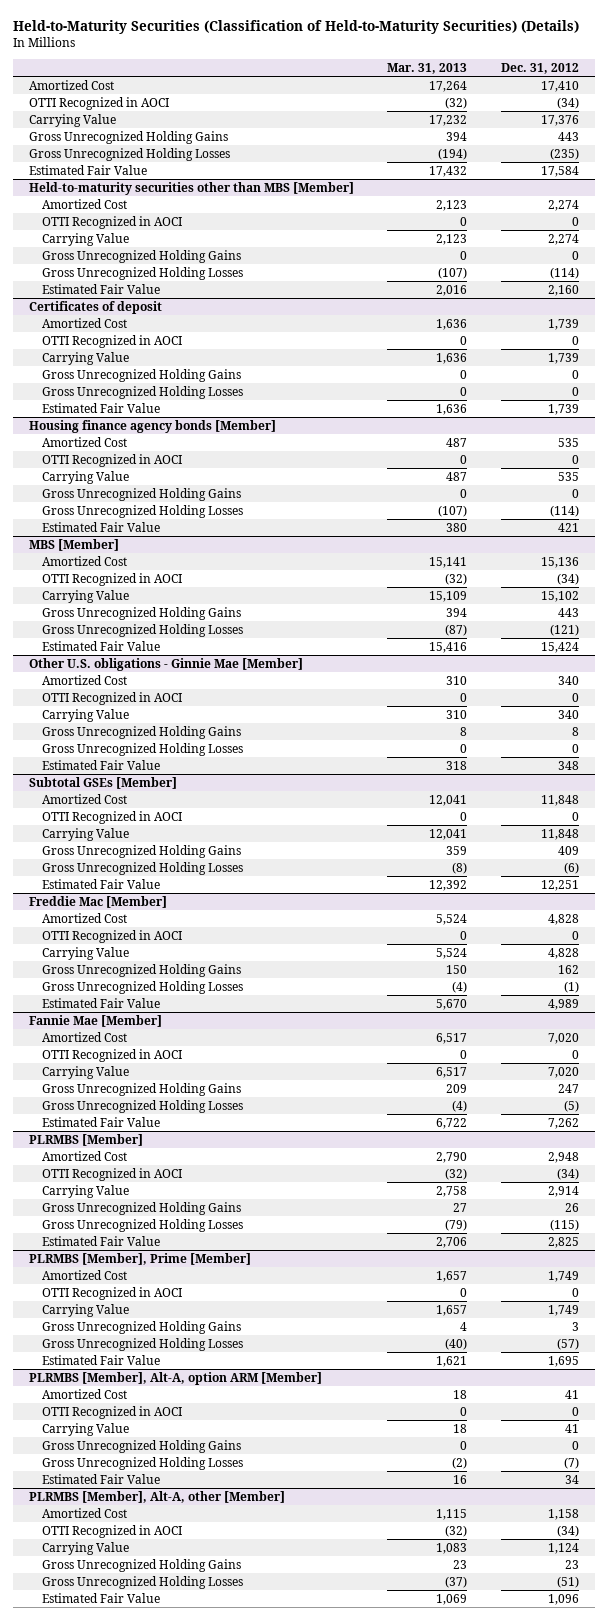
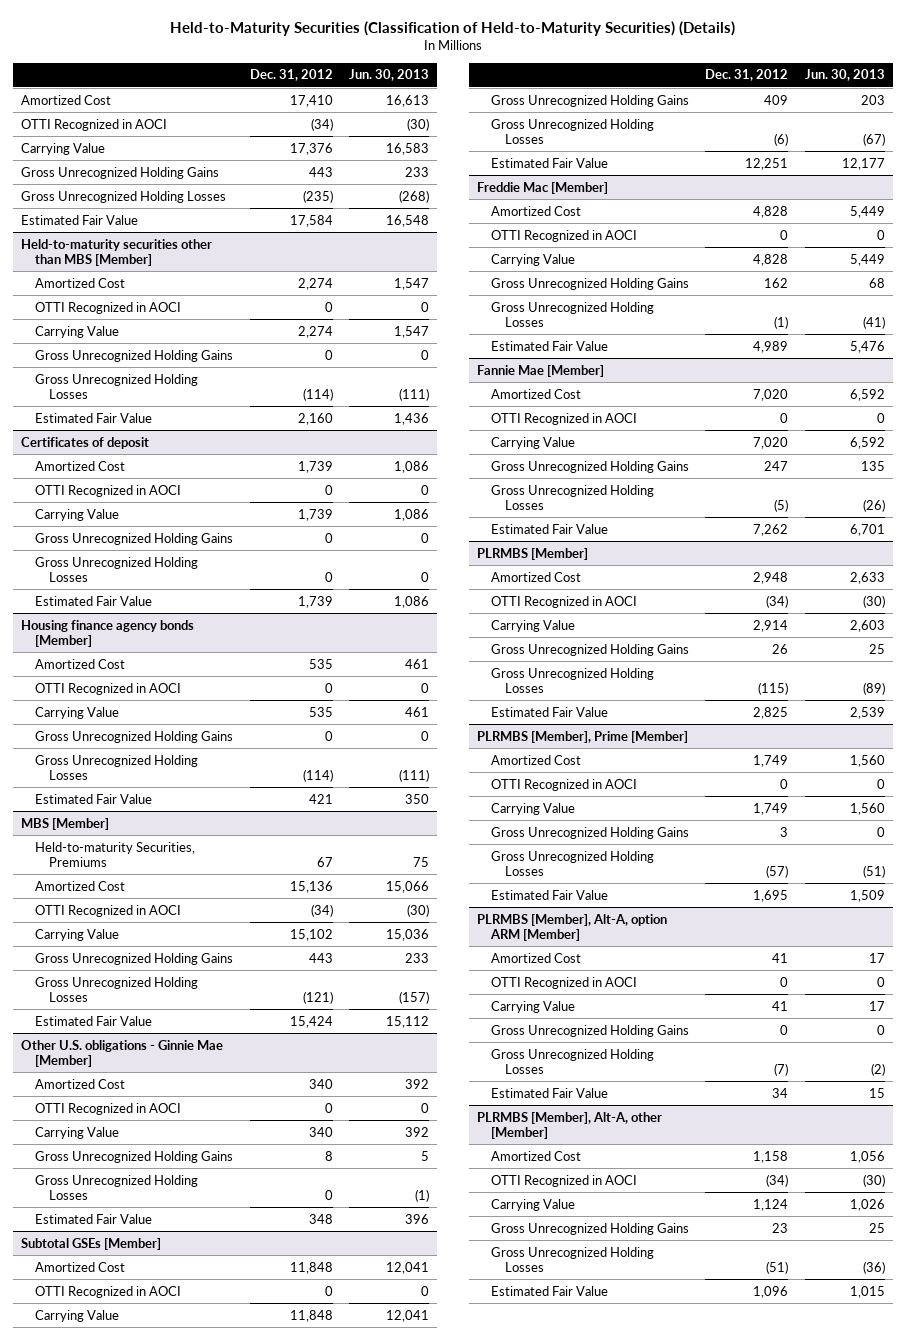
[387,62,468,74] Mar. 31, 2013 -> none
none -> [348,69,429,82] Jun. 30, 2013
none -> [35,841,196,867] Held-to-maturity Securities, Premiums

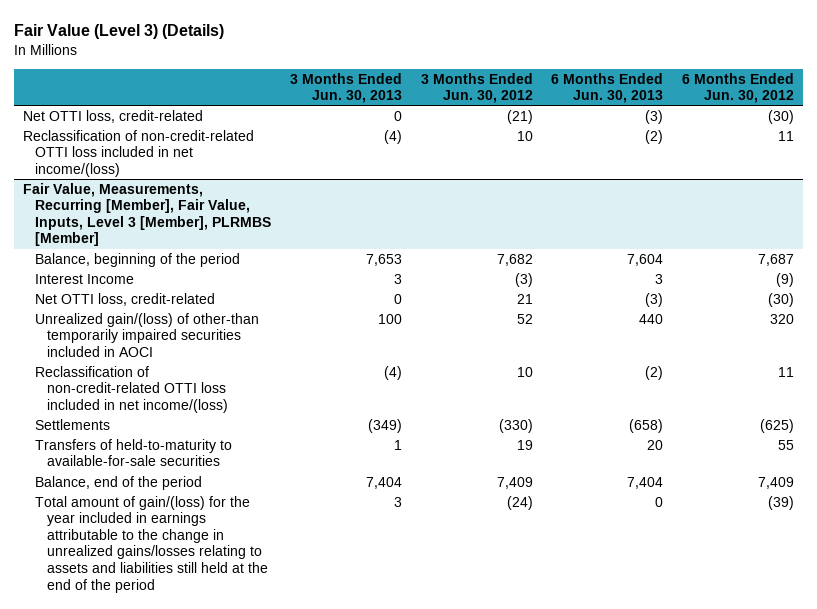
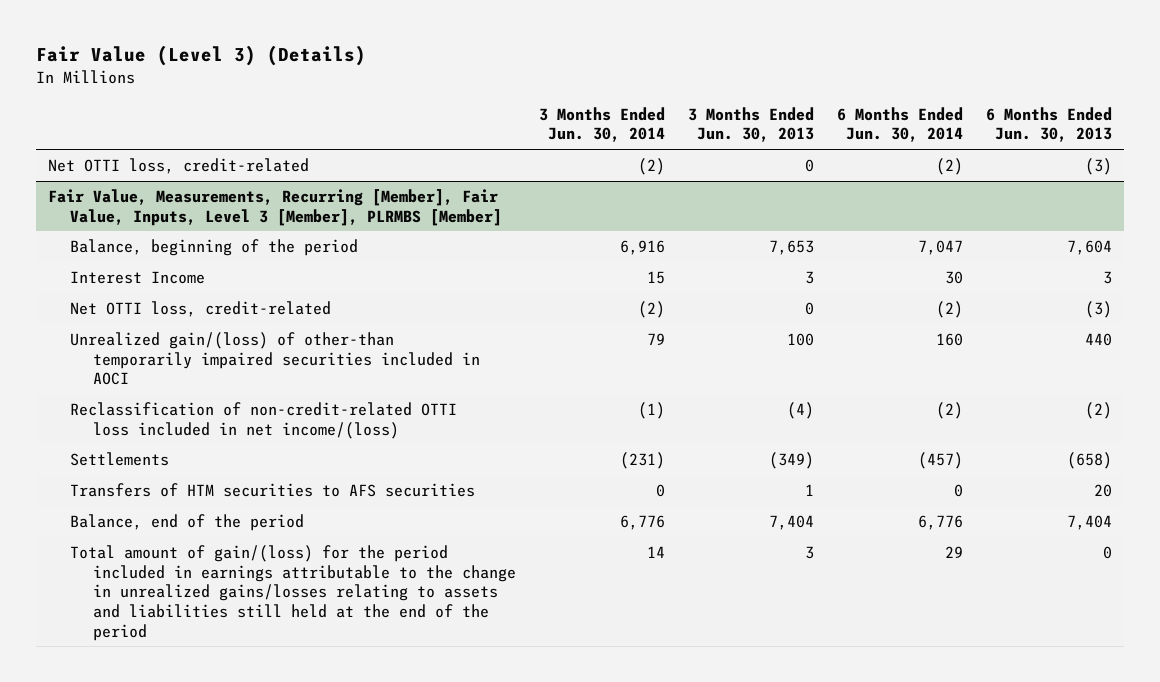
[420,72,533,104] 3 Months Ended Jun. 30, 2012 -> none
[681,72,794,104] 6 Months Ended Jun. 30, 2012 -> none
none -> [538,106,665,143] 3 Months Ended Jun. 30, 2014
none -> [837,106,964,143] 6 Months Ended Jun. 30, 2014
[23,129,255,177] Reclassification of non-credit-related OTTI loss included in net income/(loss) -> none
[35,438,233,467] Transfers of held-to-maturity to available-for-sale securities -> [70,482,476,497] Transfers of HTM securities to AFS securities
[35,495,269,593] Total amount of gain/(loss) for the year included in earnings attributable to the change in unrealized gains/losses relating to assets and liabilities still held at the end of the period -> [70,544,516,641] Total amount of gain/(loss) for the period included in earnings attributable to the change in unrealized gains/losses relating to assets and liabilities still held at the end of the period

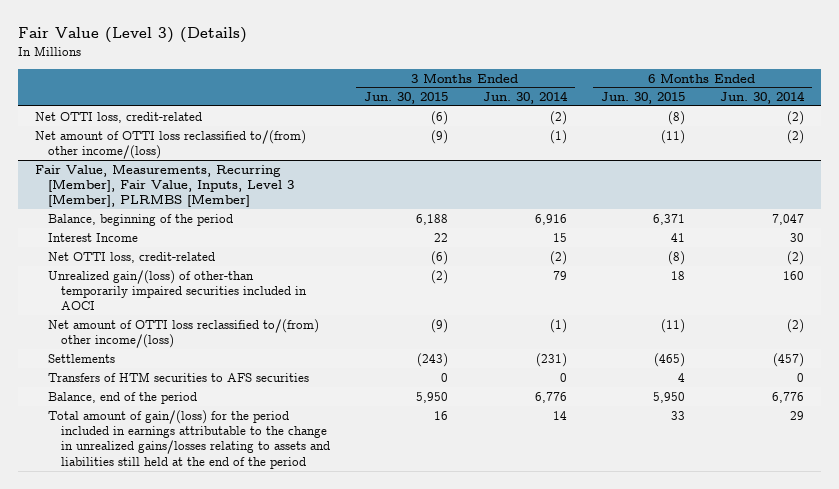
[688,106,815,143] 3 Months Ended Jun. 30, 2013 -> none
[986,106,1113,143] 6 Months Ended Jun. 30, 2013 -> none
none -> [364,92,449,105] Jun. 30, 2015
none -> [601,92,686,105] Jun. 30, 2015
none -> [34,129,306,160] Net amount of OTTI loss reclassified to/(from) other income/(loss)
[70,401,458,439] Reclassification of non-credit-related OTTI loss included in net income/(loss) -> none
none -> [47,318,319,349] Net amount of OTTI loss reclassified to/(from) other income/(loss)

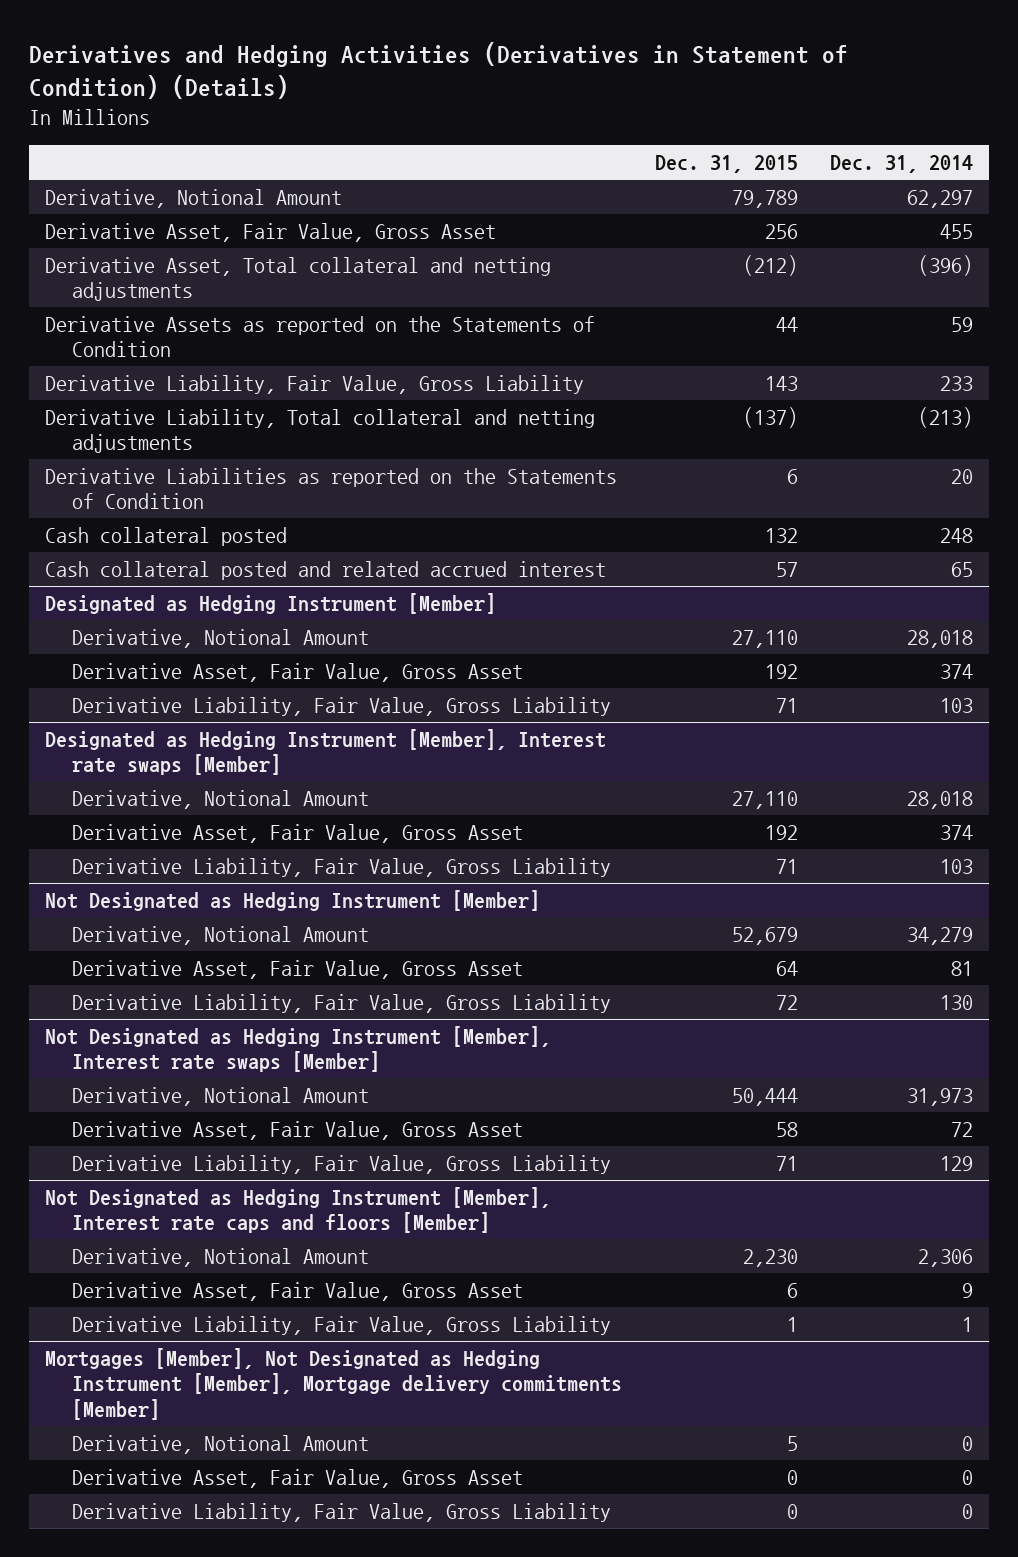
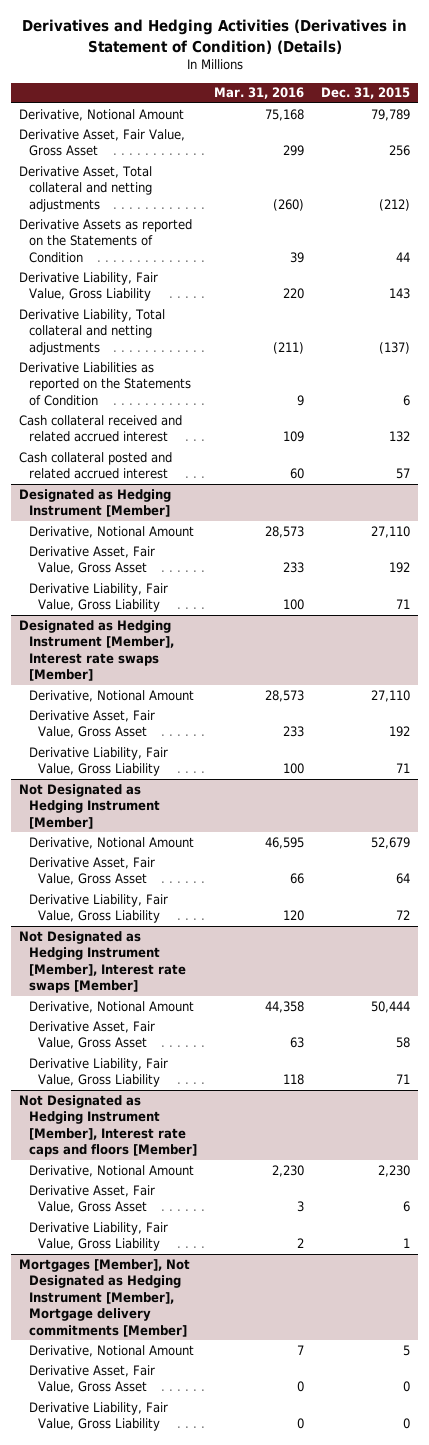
[830,155,974,174] Dec. 31, 2014 -> none
none -> [213,87,304,100] Mar. 31, 2016
[45,526,288,546] Cash collateral posted -> [19,414,183,443] Cash collateral received and related accrued interest

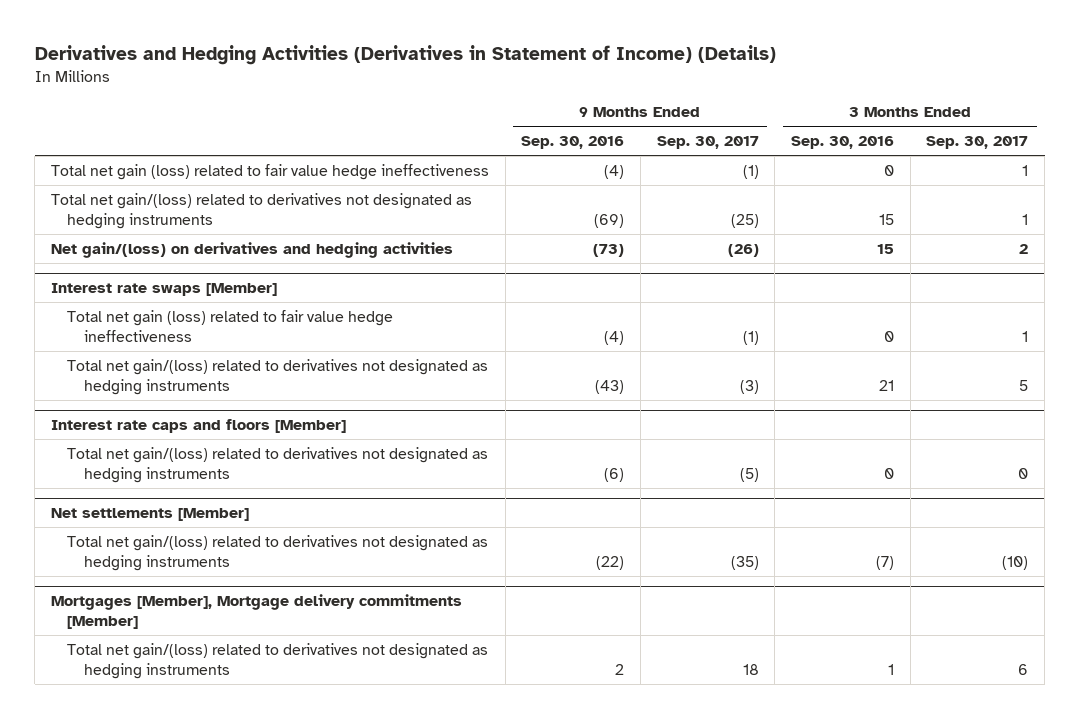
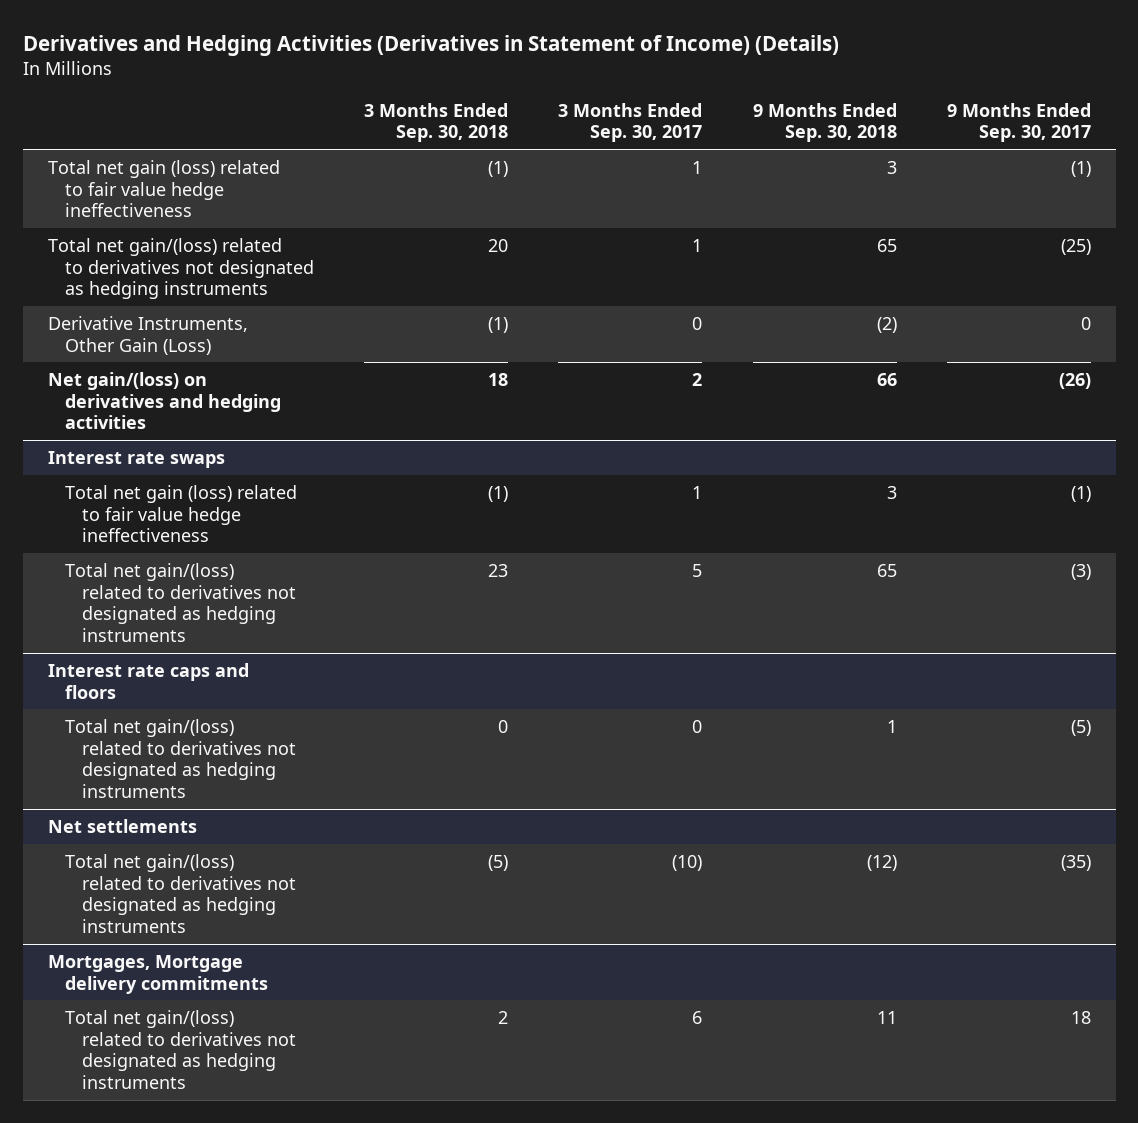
[521,136,625,150] Sep. 30, 2016 -> none
[791,136,895,150] Sep. 30, 2016 -> none
none -> [364,102,509,143] 3 Months Ended Sep. 30, 2018
none -> [752,102,897,143] 9 Months Ended Sep. 30, 2018
none -> [47,315,248,355] Derivative Instruments, Other Gain (Loss)
[51,283,278,297] Interest rate swaps [Member] -> [47,450,225,468] Interest rate swaps
[51,419,347,434] Interest rate caps and floors [Member] -> [47,662,249,699] Interest rate caps and floors
[51,508,250,522] Net settlements [Member] -> [47,818,197,833] Net settlements
[51,594,463,630] Mortgages [Member], Mortgage delivery commitments [Member] -> [47,954,269,994] Mortgages, Mortgage delivery commitments

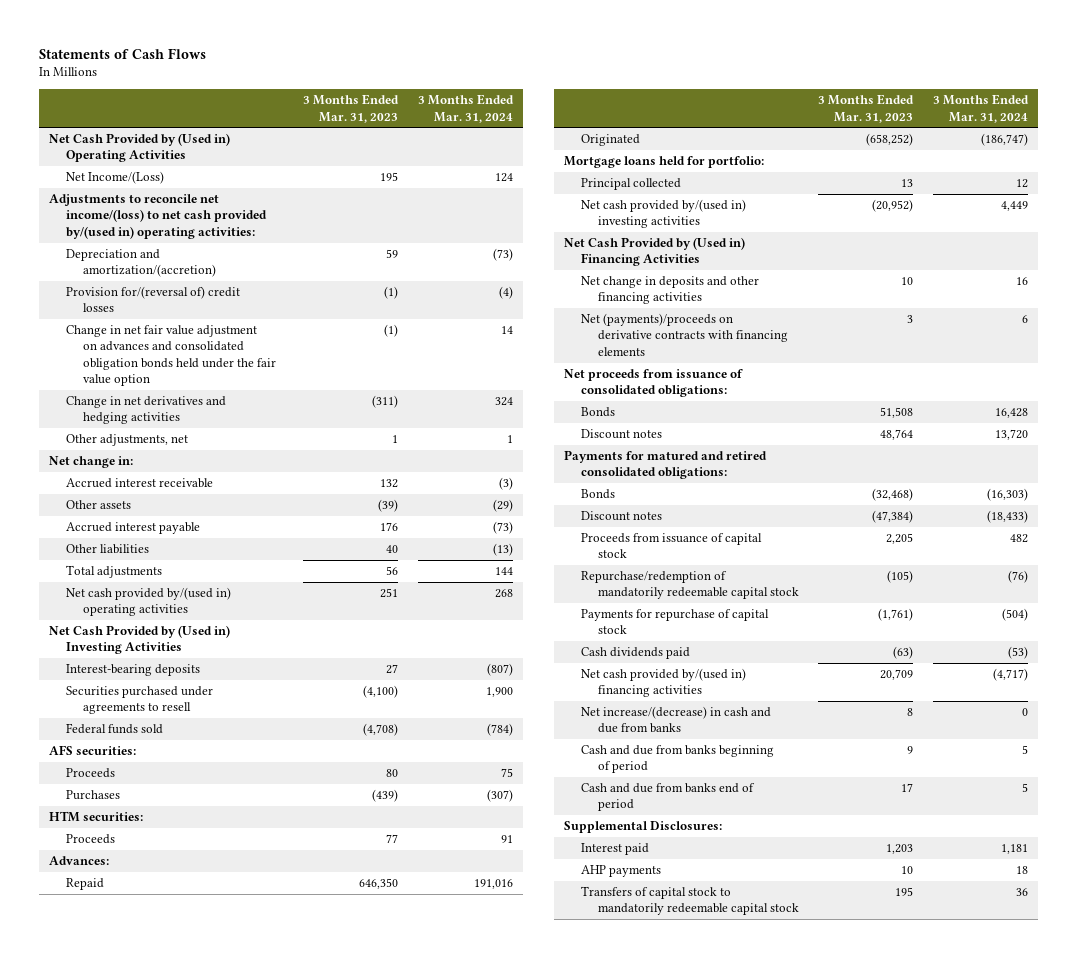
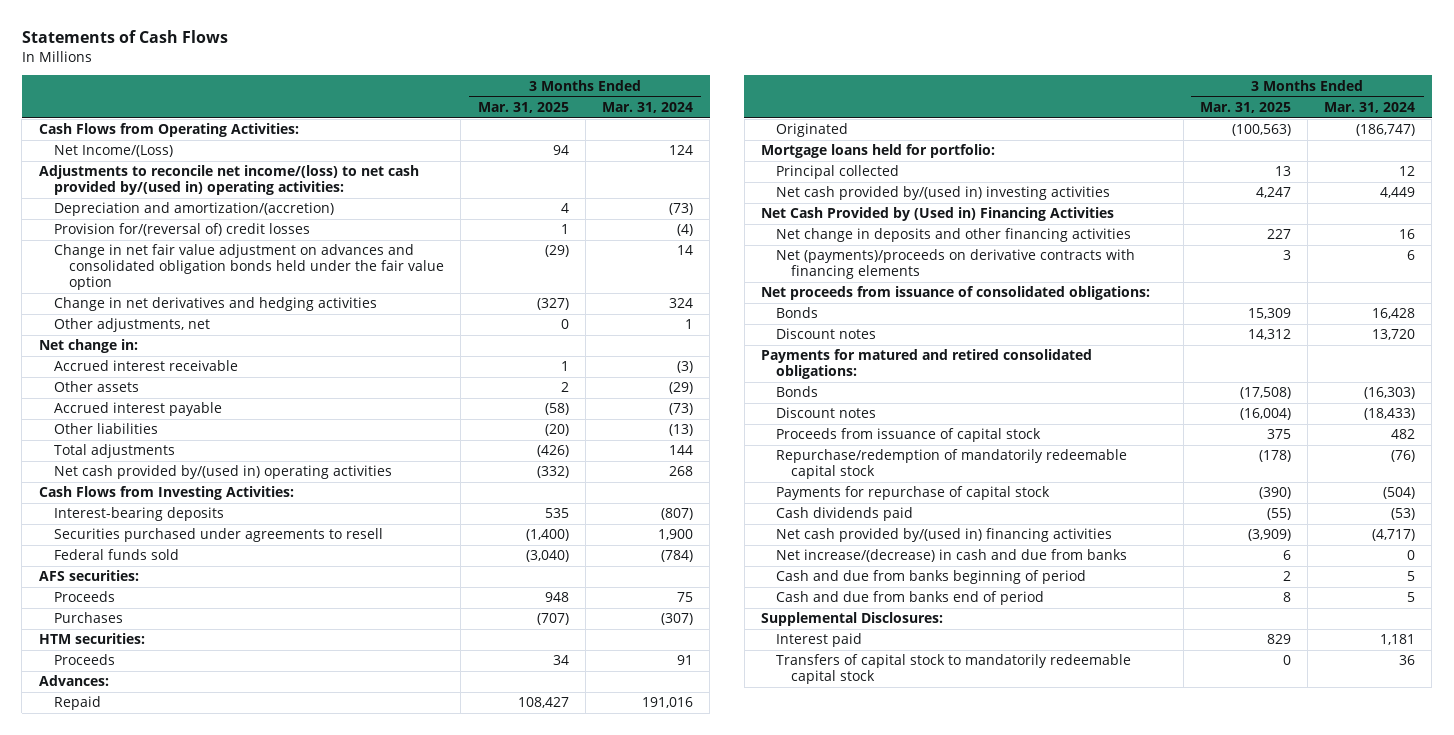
[303,94,400,123] 3 Months Ended Mar. 31, 2023 -> none
none -> [477,101,569,113] Mar. 31, 2025
[49,133,231,163] Net Cash Provided by (Used in) Operating Activities -> [38,123,299,138] Cash Flows from Operating Activities:
[49,625,231,655] Net Cash Provided by (Used in) Investing Activities -> [38,486,294,501] Cash Flows from Investing Activities:
[580,865,661,878] AHP payments -> none

